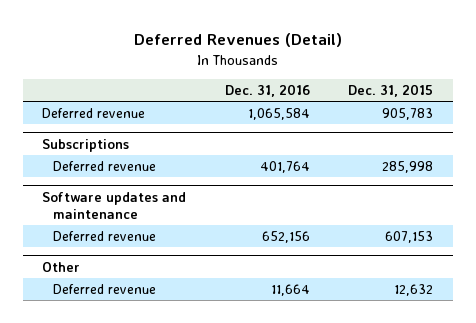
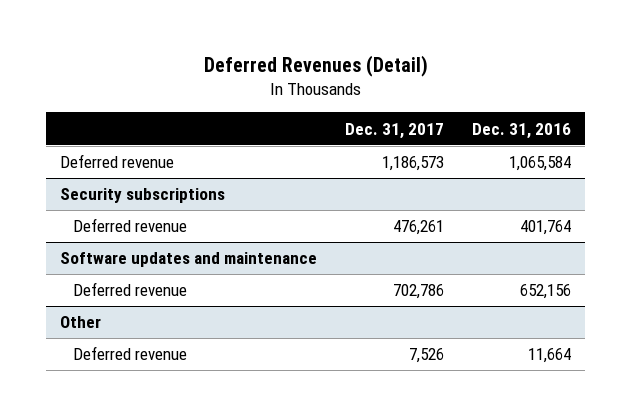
[348,83,434,97] Dec. 31, 2015 -> none
none -> [345,122,445,139] Dec. 31, 2017
[42,138,130,152] Subscriptions -> [60,188,226,204] Security subscriptions

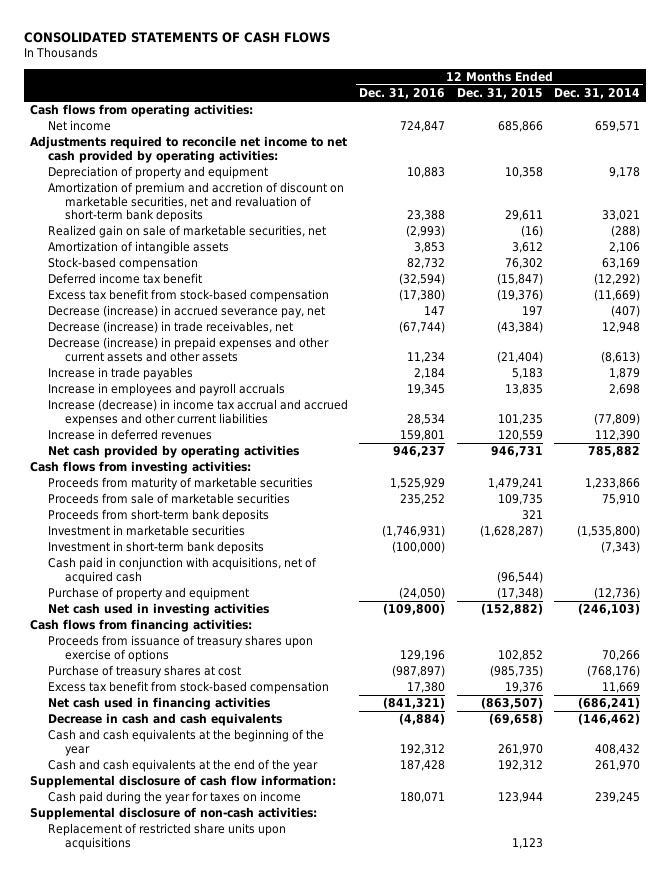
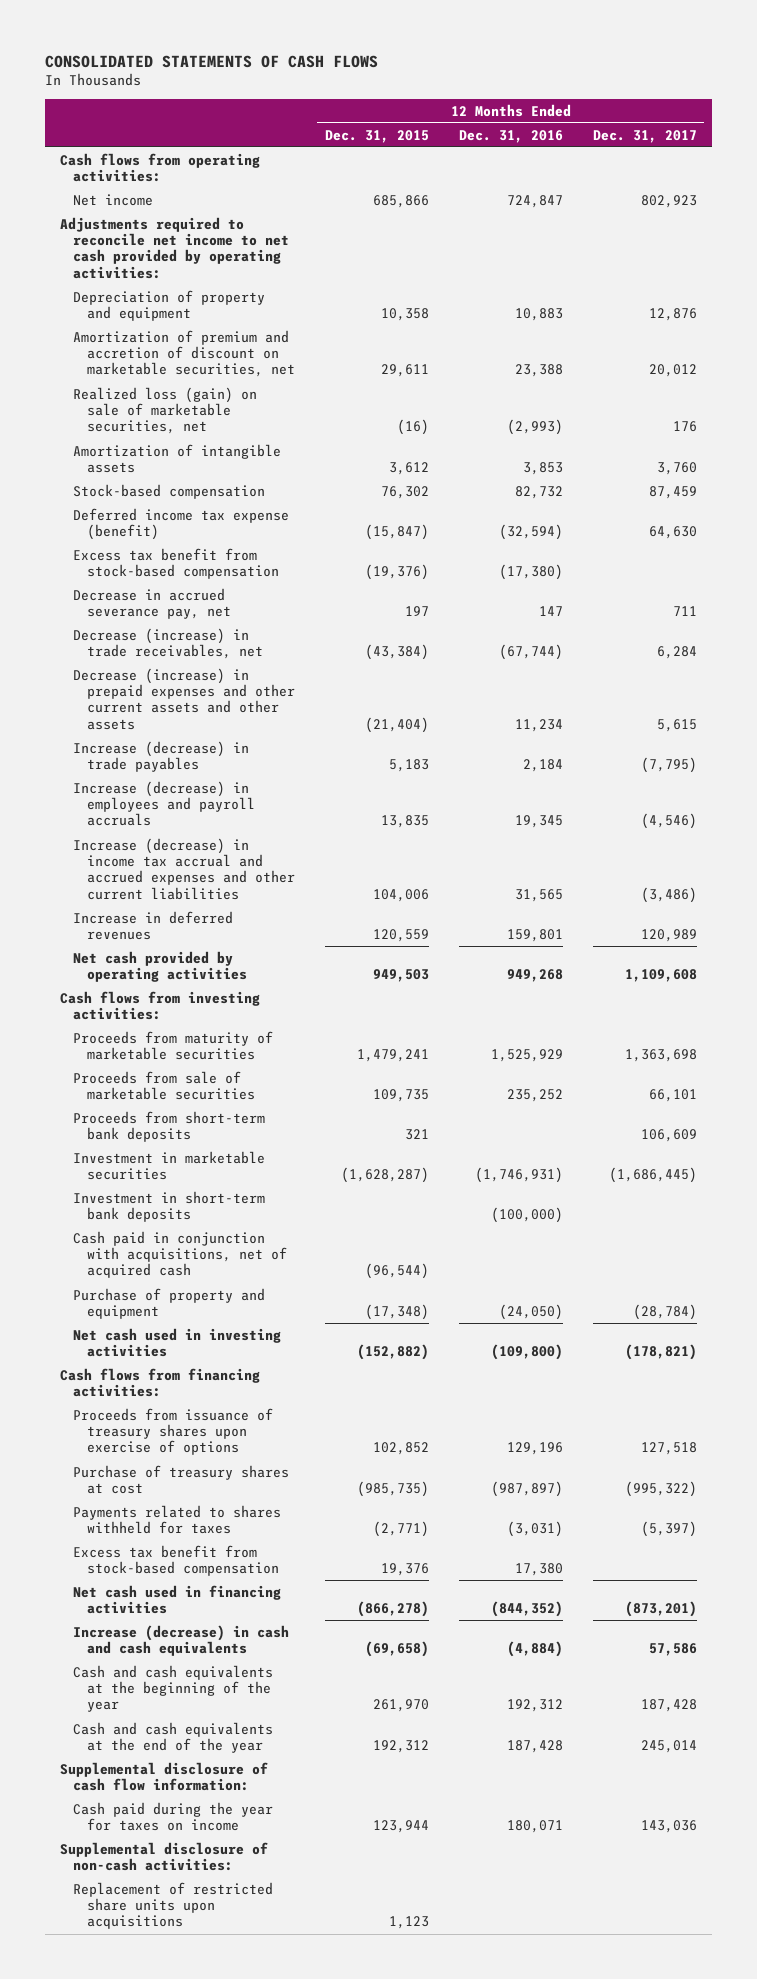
[554,88,641,100] Dec. 31, 2014 -> none
none -> [592,129,697,143] Dec. 31, 2017
[47,182,344,222] Amortization of premium and accretion of discount on marketable securities, net and revaluation of short-term bank deposits -> [73,329,295,378] Amortization of premium and accretion of discount on marketable securities, net
[47,225,326,239] Realized gain on sale of marketable securities, net -> [73,386,258,435] Realized loss (gain) on sale of marketable securities, net
[47,273,202,285] Deferred income tax benefit -> [73,507,290,541] Deferred income tax expense (benefit)
[47,305,325,319] Decrease (increase) in accrued severance pay, net -> [73,587,231,620] Decrease in accrued severance pay, net
[47,367,193,381] Increase in trade payables -> [73,740,250,773] Increase (decrease) in trade payables
[47,383,285,397] Increase in employees and payroll accruals -> [73,780,255,827] Increase (decrease) in employees and payroll accruals
[407,413,446,425] 28,534 -> [514,888,563,902] 31,565
[497,413,543,425] 101,235 -> [372,888,429,902] 104,006
[393,446,446,458] 946,237 -> [506,969,563,983] 949,268
[490,446,543,458] 946,731 -> [372,969,429,983] 949,503
none -> [73,1504,282,1535] Payments related to shares withheld for taxes
[383,697,446,710] (841,321) -> [490,1601,563,1618] (844,352)
[480,697,543,710] (863,507) -> [356,1601,429,1618] (866,278)
[47,713,282,727] Decrease in cash and cash equivalents -> [73,1624,290,1657] Increase (decrease) in cash and cash equivalents

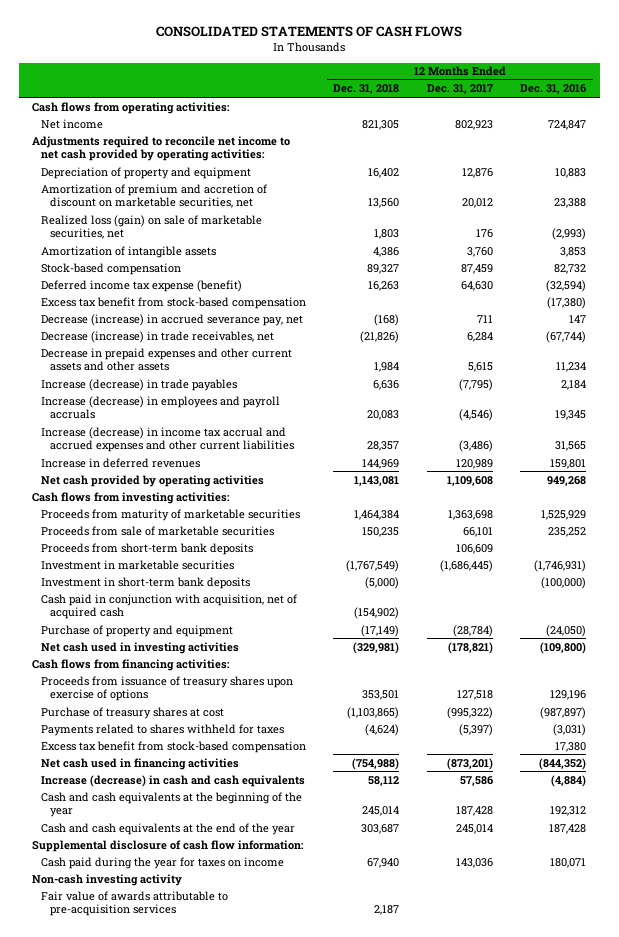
[324,129,429,143] Dec. 31, 2015 -> none
none -> [333,84,400,95] Dec. 31, 2018
[73,587,231,620] Decrease in accrued severance pay, net -> [40,313,303,326] Decrease (increase) in accrued severance pay, net
[73,667,295,730] Decrease (increase) in prepaid expenses and other current assets and other assets -> [40,347,292,372] Decrease in prepaid expenses and other current assets and other assets
[73,1230,287,1279] Cash paid in conjunction with acquisitions, net of acquired cash -> [40,593,297,620] Cash paid in conjunction with acquisition, net of acquired cash
[60,1841,269,1872] Supplemental disclosure of non-cash activities: -> none
[73,1881,274,1930] Replacement of restricted share units upon acquisitions -> none
none -> [32,873,183,886] Non-cash investing activity
none -> [40,890,228,917] Fair value of awards attributable to pre-acquisition services

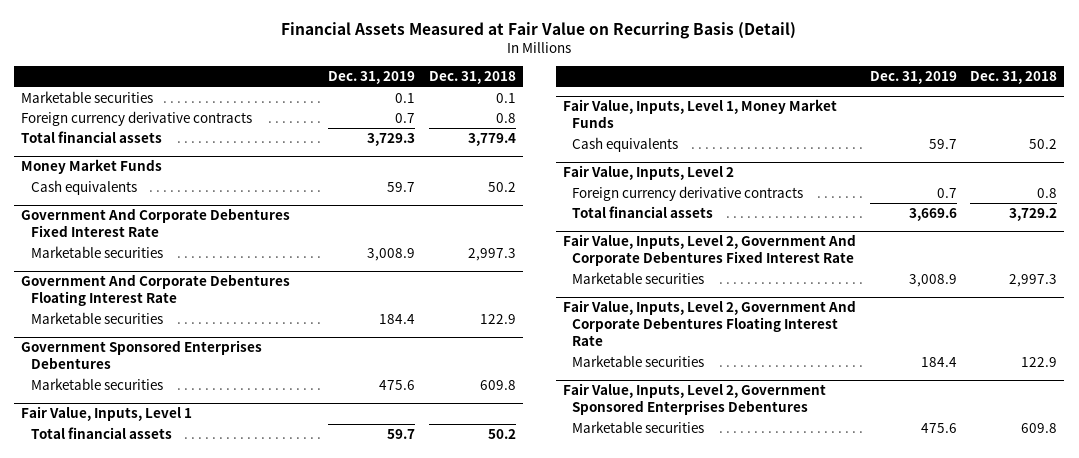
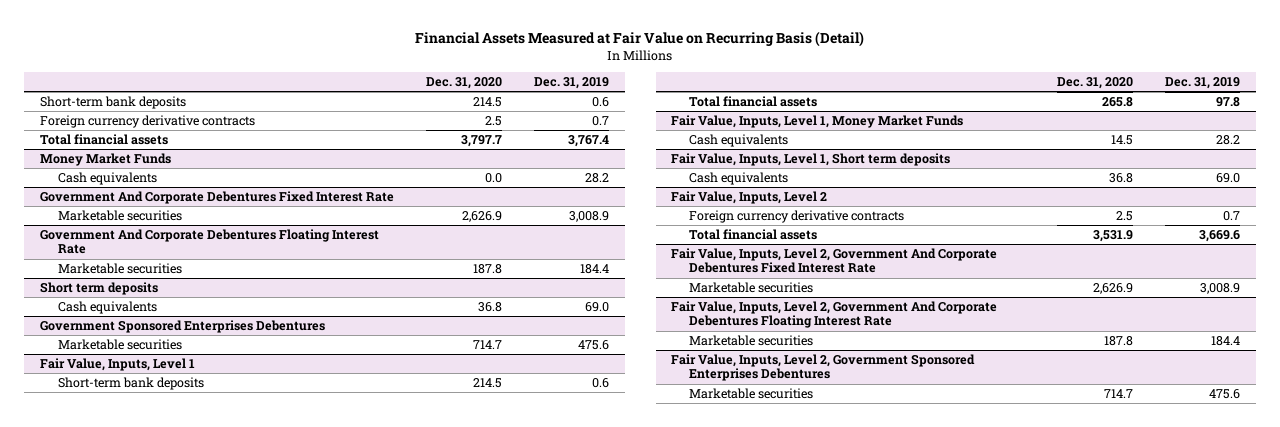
[428,71,516,85] Dec. 31, 2018 -> none
none -> [425,77,502,90] Dec. 31, 2020
[21,90,154,103] Marketable securities -> none
none -> [40,95,187,109] Short-term bank deposits
[367,132,416,146] 3,729.3 -> [567,134,609,147] 3,767.4
[387,181,416,192] 59.7 -> [584,172,609,183] 28.2
none -> [40,281,159,295] Short term deposits
none -> [57,300,157,314] Cash equivalents
none -> [57,376,204,390] Short-term bank deposits
[387,428,416,439] 59.7 -> [1216,96,1241,107] 97.8
[928,138,957,149] 59.7 -> [1216,134,1241,145] 28.2
none -> [671,152,951,166] Fair Value, Inputs, Level 1, Short term deposits
none -> [689,171,789,185] Cash equivalents

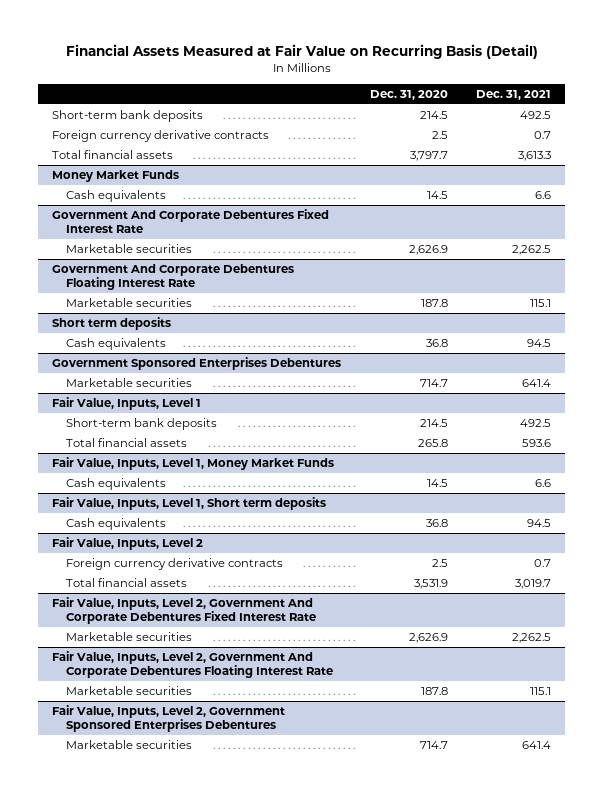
[533,77,609,90] Dec. 31, 2019 -> none
none -> [475,89,551,100] Dec. 31, 2021
[484,172,502,183] 0.0 -> [426,191,448,200] 14.5

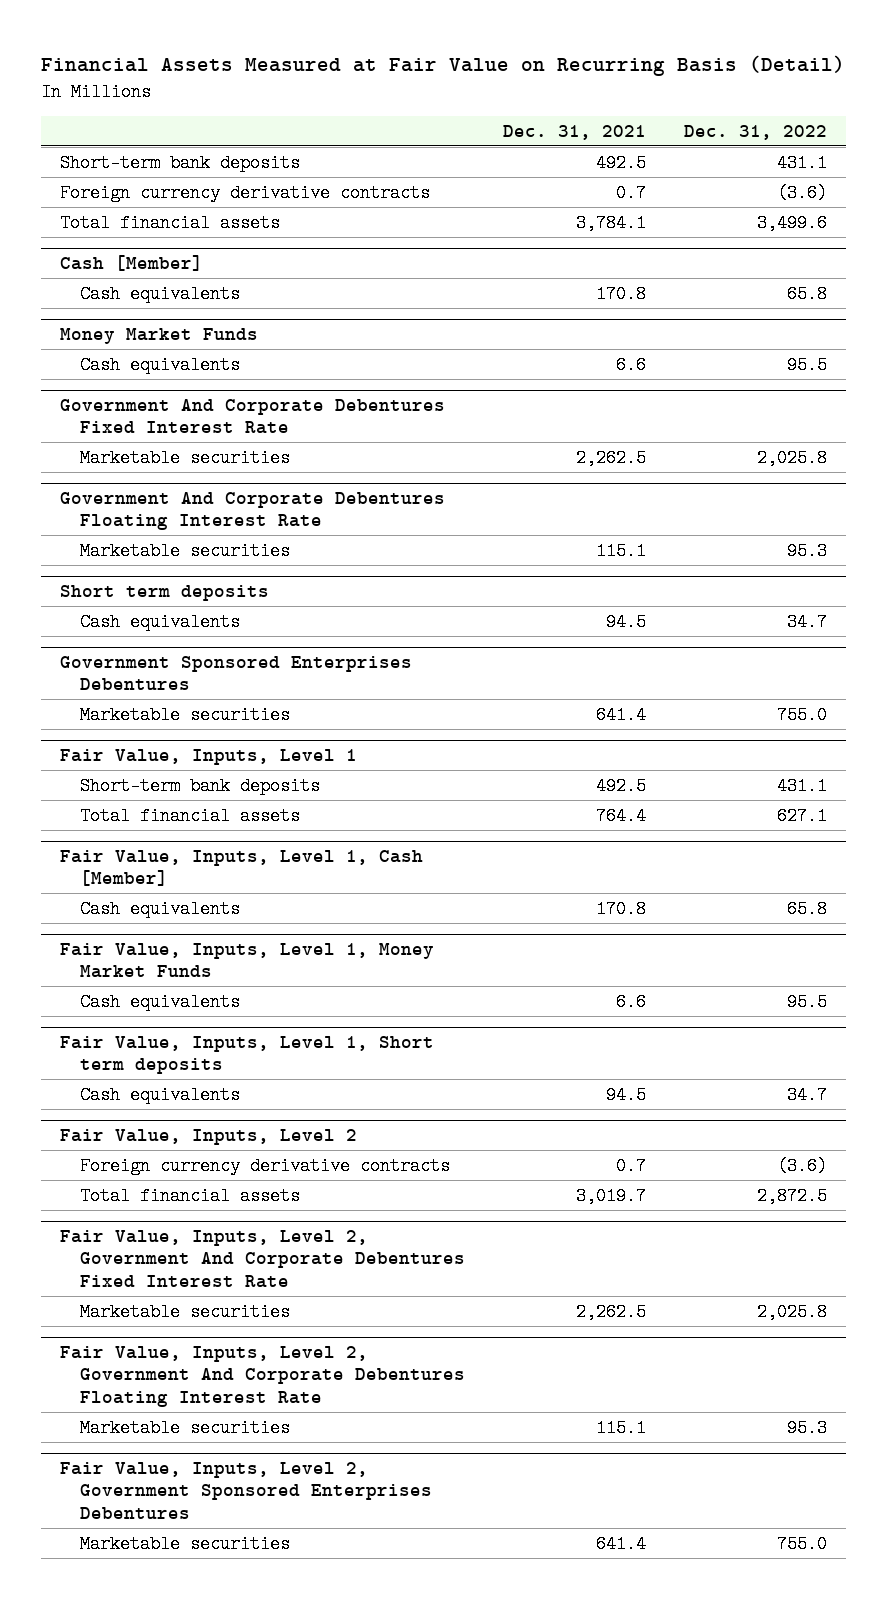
[369,89,448,100] Dec. 31, 2020 -> none
none -> [684,124,828,140] Dec. 31, 2022
[517,151,551,162] 3,613.3 -> [575,213,646,232] 3,784.1
none -> [60,254,204,271] Cash [Member]
none -> [79,284,240,303] Cash equivalents
[521,439,551,448] 593.6 -> [595,806,646,825] 764.4
none -> [60,849,424,887] Fair Value, Inputs, Level 1, Cash [Member]
none -> [79,899,240,918] Cash equivalents

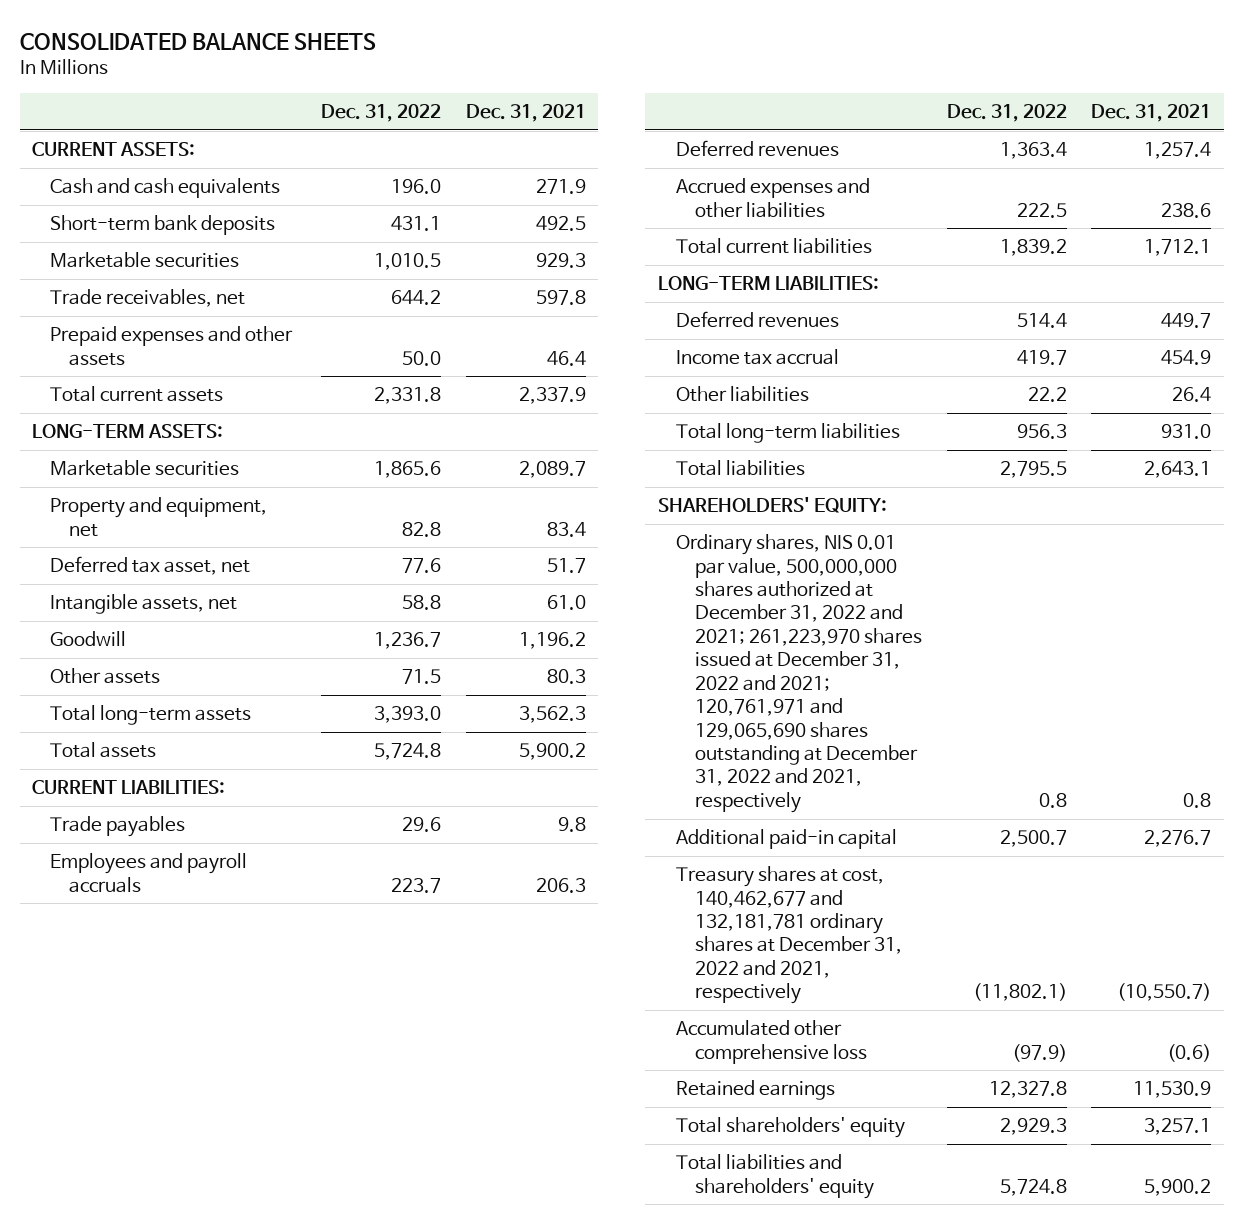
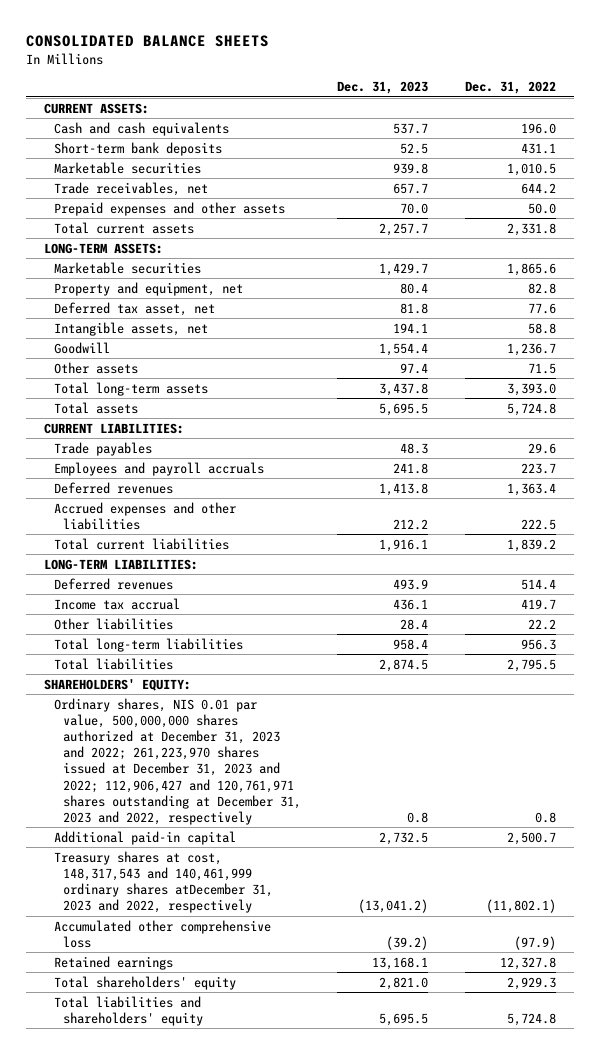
[465,104,586,123] Dec. 31, 2021 -> none
none -> [337,81,429,95] Dec. 31, 2023
[676,534,922,813] Ordinary shares, NIS 0.01 par value, 500,000,000 shares authorized at December 31, 2022 and 2021; 261,223,970 shares issued at December 31, 2022 and 2021; 120,761,971 and 129,065,690 shares outstanding at December 31, 2022 and 2021, respectively -> [53,697,301,825] Ordinary shares, NIS 0.01 par value, 500,000,000 shares authorized at December 31, 2023 and 2022; 261,223,970 shares issued at December 31, 2023 and 2022; 112,906,427 and 120,761,971 shares outstanding at December 31, 2023 and 2022, respectively
[676,866,902,1005] Treasury shares at cost, 140,462,677 and 132,181,781 ordinary shares at December 31, 2022 and 2021, respectively -> [53,850,273,914] Treasury shares at cost, 148,317,543 and 140,461,999 ordinary shares atDecember 31, 2023 and 2022, respectively

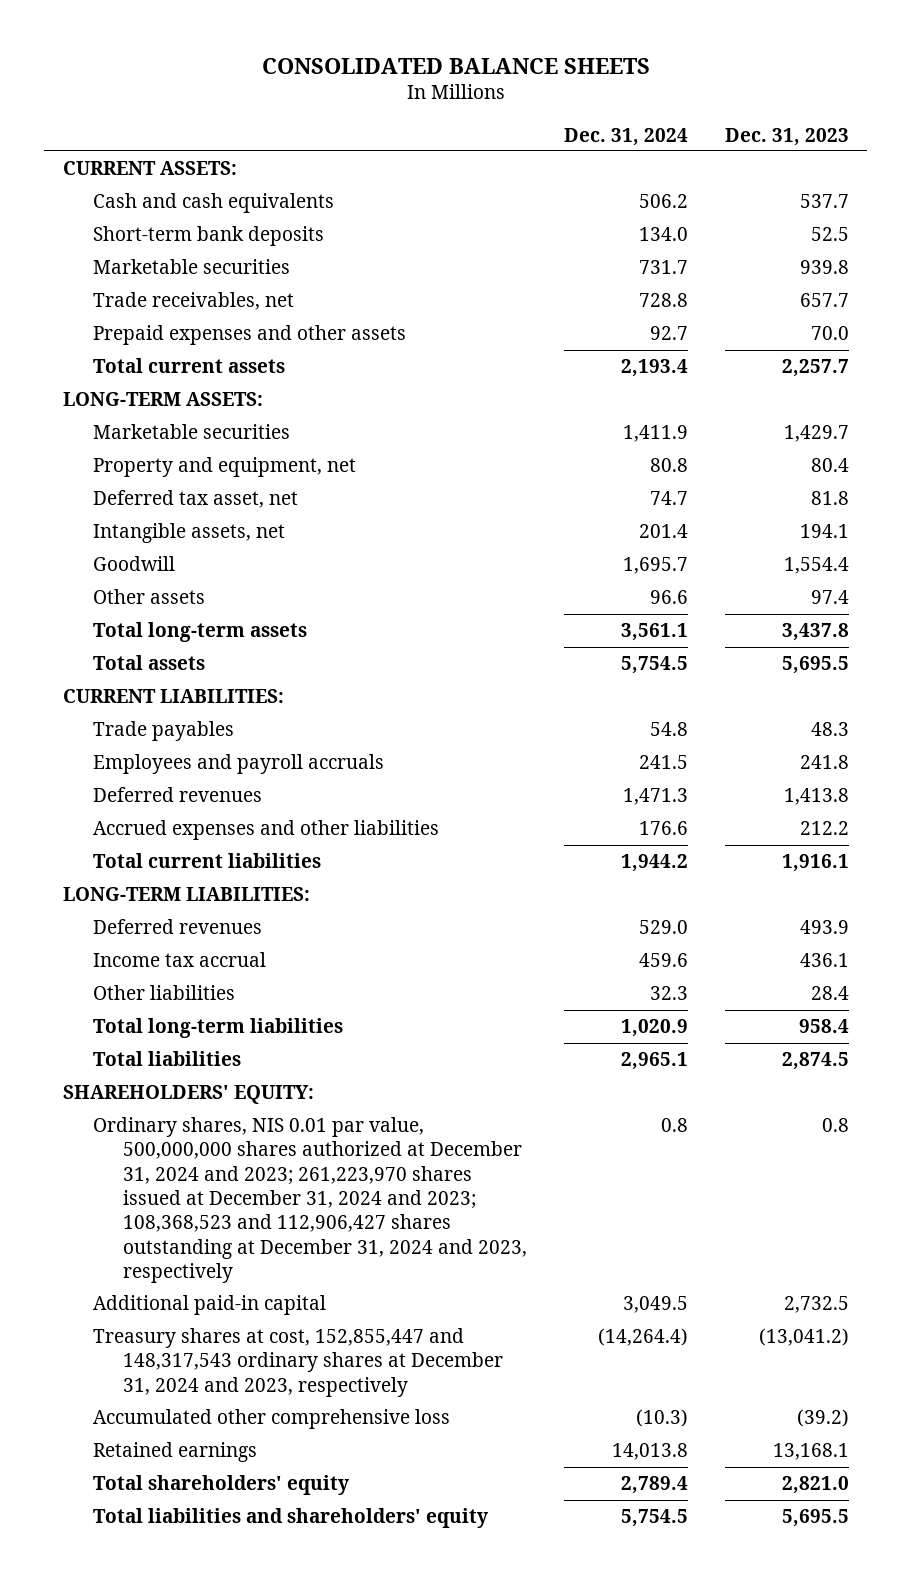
[464,81,556,95] Dec. 31, 2022 -> none
none -> [563,127,688,146] Dec. 31, 2024
[53,697,301,825] Ordinary shares, NIS 0.01 par value, 500,000,000 shares authorized at December 31, 2023 and 2022; 261,223,970 shares issued at December 31, 2023 and 2022; 112,906,427 and 120,761,971 shares outstanding at December 31, 2023 and 2022, respectively -> [92,1117,527,1283] Ordinary shares, NIS 0.01 par value, 500,000,000 shares authorized at December 31, 2024 and 2023; 261,223,970 shares issued at December 31, 2024 and 2023; 108,368,523 and 112,906,427 shares outstanding at December 31, 2024 and 2023, respectively
[53,850,273,914] Treasury shares at cost, 148,317,543 and 140,461,999 ordinary shares atDecember 31, 2023 and 2022, respectively -> [92,1328,503,1397] Treasury shares at cost, 152,855,447 and 148,317,543 ordinary shares at December 31, 2024 and 2023, respectively

